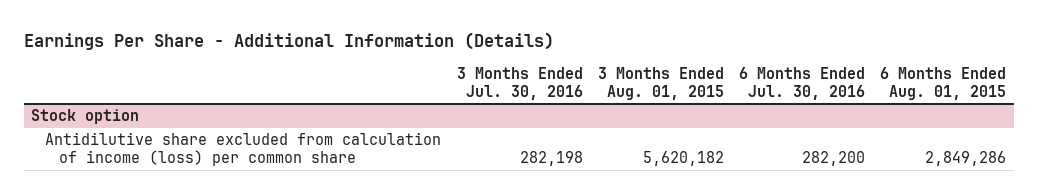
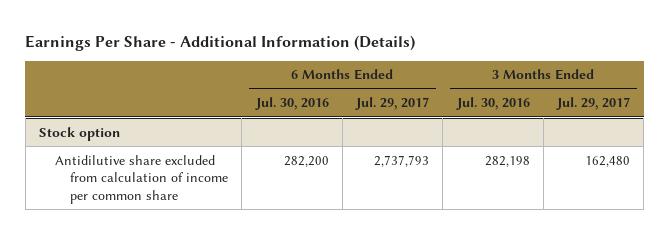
[597,67,724,101] 3 Months Ended Aug. 01, 2015 -> none
[880,67,1007,101] 6 Months Ended Aug. 01, 2015 -> none
none -> [355,97,430,111] Jul. 29, 2017
none -> [556,97,631,111] Jul. 29, 2017
[45,132,442,167] Antidilutive share excluded from calculation of income (loss) per common share -> [54,154,229,204] Antidilutive share excluded from calculation of income per common share

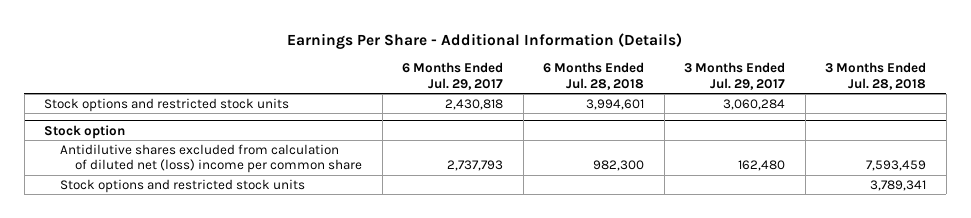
[254,97,329,111] Jul. 30, 2016 -> none
[455,97,530,111] Jul. 30, 2016 -> none
none -> [543,62,645,90] 6 Months Ended Jul. 28, 2018
none -> [825,62,927,90] 3 Months Ended Jul. 28, 2018
none -> [44,97,290,112] Stock options and restricted stock units
[54,154,229,204] Antidilutive share excluded from calculation of income per common share -> [59,143,363,174] Antidilutive shares excluded from calculation of diluted net (loss) income per common share
none -> [59,178,305,193] Stock options and restricted stock units

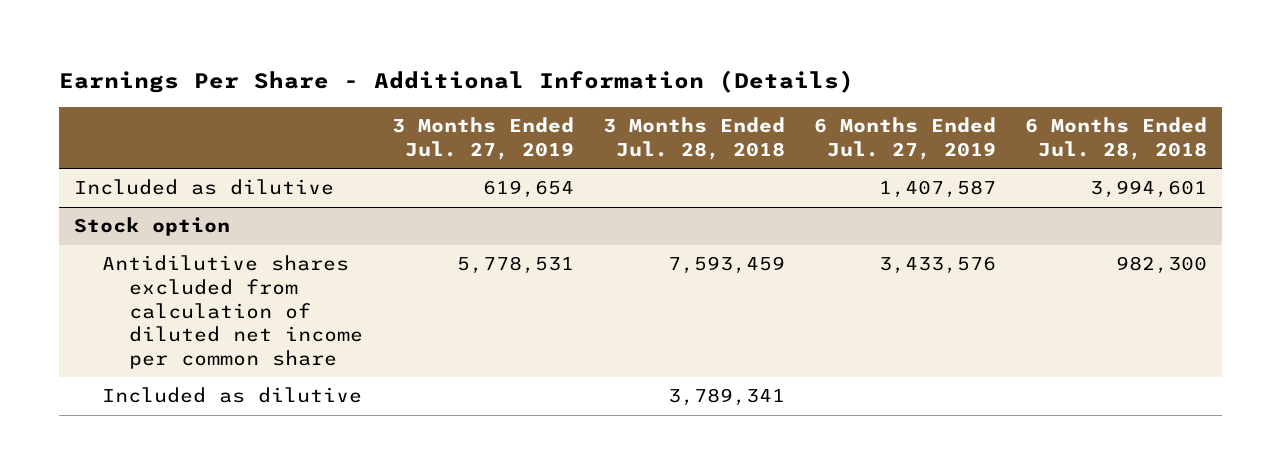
[402,62,504,90] 6 Months Ended Jul. 29, 2017 -> none
[684,62,786,90] 3 Months Ended Jul. 29, 2017 -> none
none -> [392,116,575,160] 3 Months Ended Jul. 27, 2019
none -> [814,116,997,160] 6 Months Ended Jul. 27, 2019
[44,97,290,112] Stock options and restricted stock units -> [73,179,334,196] Included as dilutive
[59,143,363,174] Antidilutive shares excluded from calculation of diluted net (loss) income per common share -> [101,255,364,369] Antidilutive shares excluded from calculation of diluted net income per common share
[59,178,305,193] Stock options and restricted stock units -> [101,387,362,404] Included as dilutive

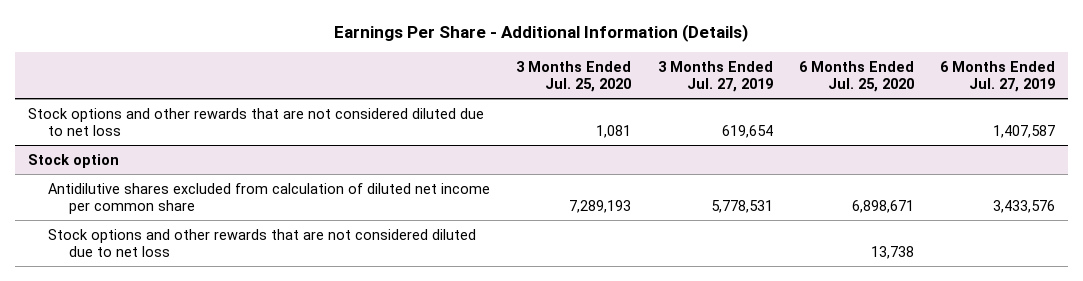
[603,116,786,160] 3 Months Ended Jul. 28, 2018 -> none
[1025,116,1208,160] 6 Months Ended Jul. 28, 2018 -> none
none -> [516,60,632,93] 3 Months Ended Jul. 25, 2020
none -> [798,60,914,93] 6 Months Ended Jul. 25, 2020
[73,179,334,196] Included as dilutive -> [27,107,484,137] Stock options and other rewards that are not considered diluted due to net loss
[101,387,362,404] Included as dilutive -> [48,228,477,258] Stock options and other rewards that are not considered diluted due to net loss

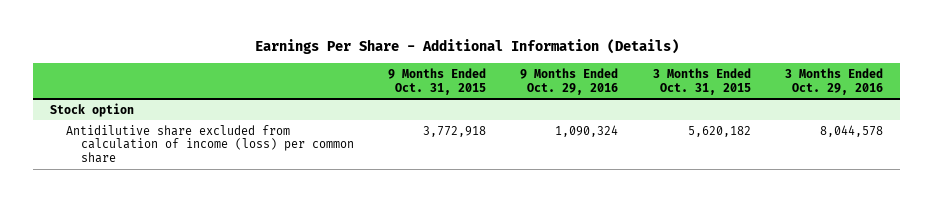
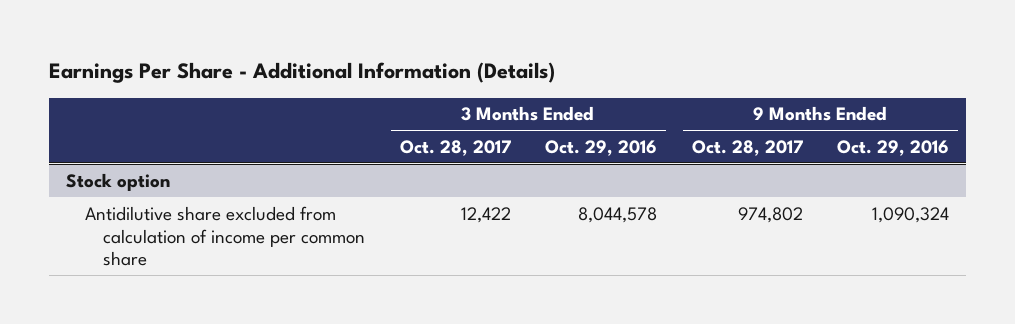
[388,67,487,95] 9 Months Ended Oct. 31, 2015 -> none
[652,67,751,95] 3 Months Ended Oct. 31, 2015 -> none
none -> [399,139,511,156] Oct. 28, 2017
none -> [691,139,803,156] Oct. 28, 2017
[65,124,355,164] Antidilutive share excluded from calculation of income (loss) per common share -> [84,205,366,267] Antidilutive share excluded from calculation of income per common share

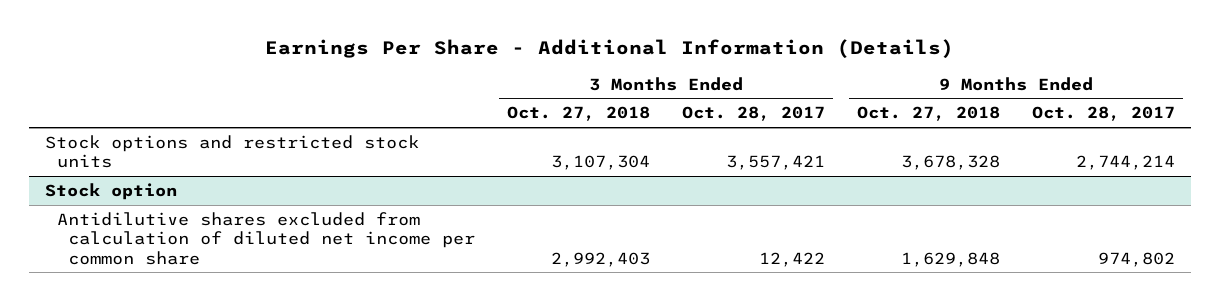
[545,139,658,156] Oct. 29, 2016 -> none
[836,139,949,156] Oct. 29, 2016 -> none
none -> [507,106,651,122] Oct. 27, 2018
none -> [857,106,1001,122] Oct. 27, 2018
none -> [45,134,420,169] Stock options and restricted stock units
[84,205,366,267] Antidilutive share excluded from calculation of income per common share -> [56,211,475,265] Antidilutive shares excluded from calculation of diluted net income per common share

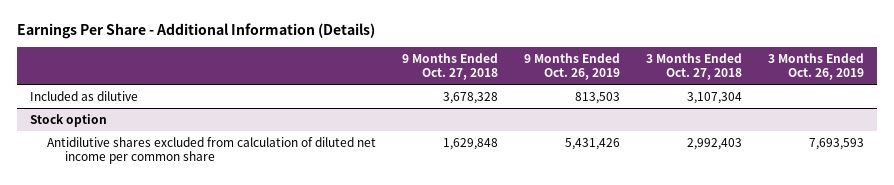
[682,106,826,122] Oct. 28, 2017 -> none
[1032,106,1176,122] Oct. 28, 2017 -> none
none -> [524,53,621,81] 9 Months Ended Oct. 26, 2019
none -> [768,53,865,81] 3 Months Ended Oct. 26, 2019
[45,134,420,169] Stock options and restricted stock units -> [29,90,138,101] Included as dilutive

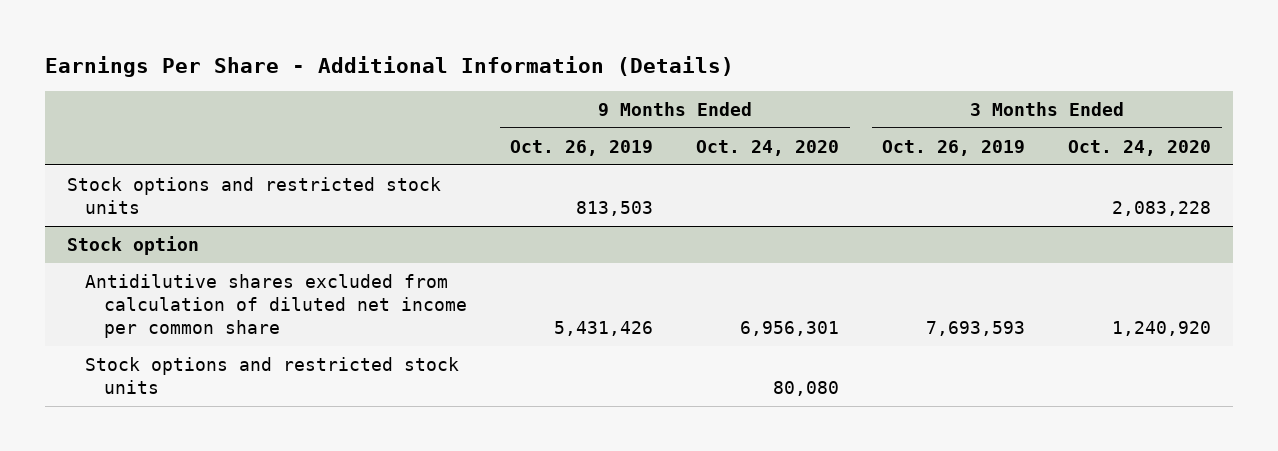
[402,53,499,81] 9 Months Ended Oct. 27, 2018 -> none
[646,53,743,81] 3 Months Ended Oct. 27, 2018 -> none
none -> [696,139,840,156] Oct. 24, 2020
none -> [1068,139,1212,156] Oct. 24, 2020
[29,90,138,101] Included as dilutive -> [66,176,441,214] Stock options and restricted stock units
none -> [85,356,460,394] Stock options and restricted stock units

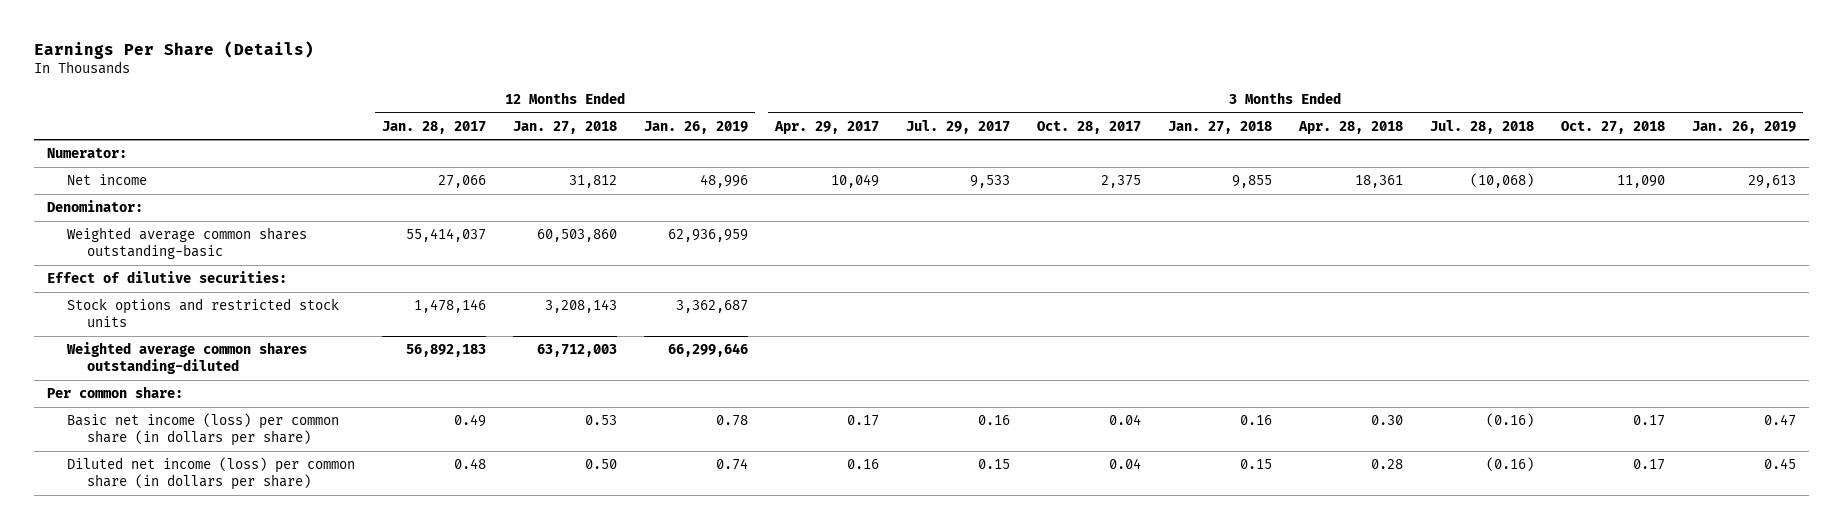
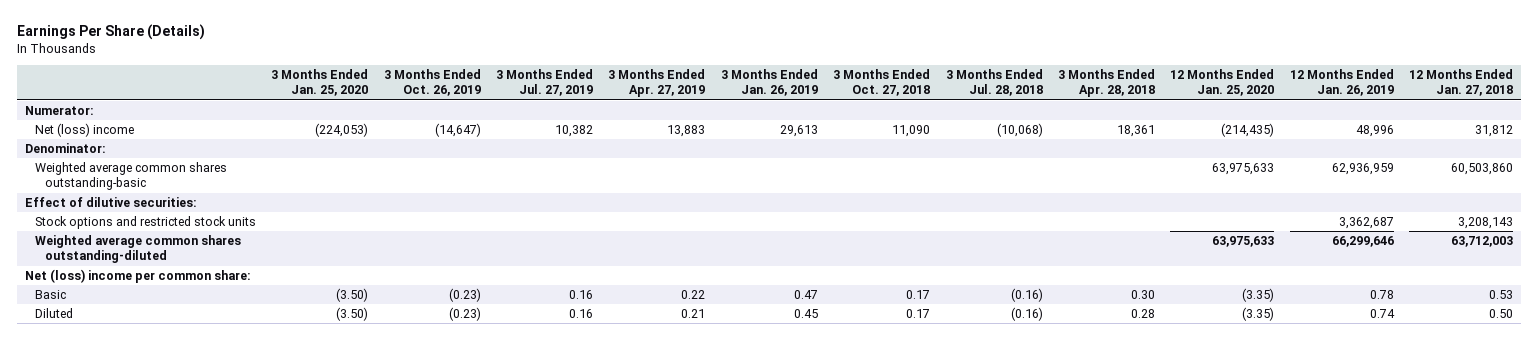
[382,120,487,134] Jan. 28, 2017 -> none
[774,120,880,134] Apr. 29, 2017 -> none
[906,119,1011,134] Jul. 29, 2017 -> none
[1037,120,1142,134] Oct. 28, 2017 -> none
[1168,120,1273,134] Jan. 27, 2018 -> none
none -> [271,68,369,97] 3 Months Ended Jan. 25, 2020
none -> [383,68,481,97] 3 Months Ended Oct. 26, 2019
none -> [495,68,593,97] 3 Months Ended Jul. 27, 2019
none -> [608,68,706,98] 3 Months Ended Apr. 27, 2019
none -> [1170,68,1275,97] 12 Months Ended Jan. 25, 2020
[67,173,148,185] Net income -> [34,122,134,137] Net (loss) income
[47,385,184,398] Per common share: -> [24,268,251,283] Net (loss) income per common share:
[67,412,340,447] Basic net income (loss) per common share (in dollars per share) -> [34,289,66,299] Basic
[67,456,356,491] Diluted net income (loss) per common share (in dollars per share) -> [34,307,73,318] Diluted

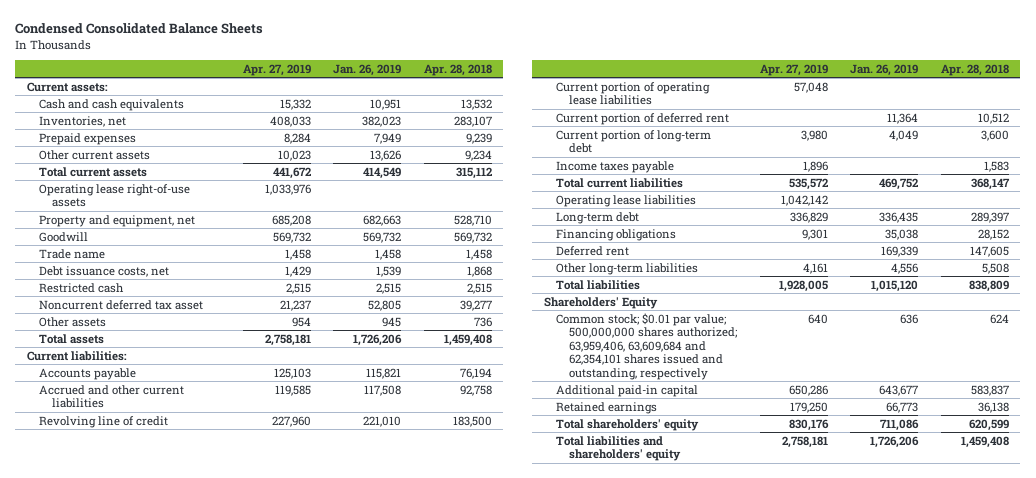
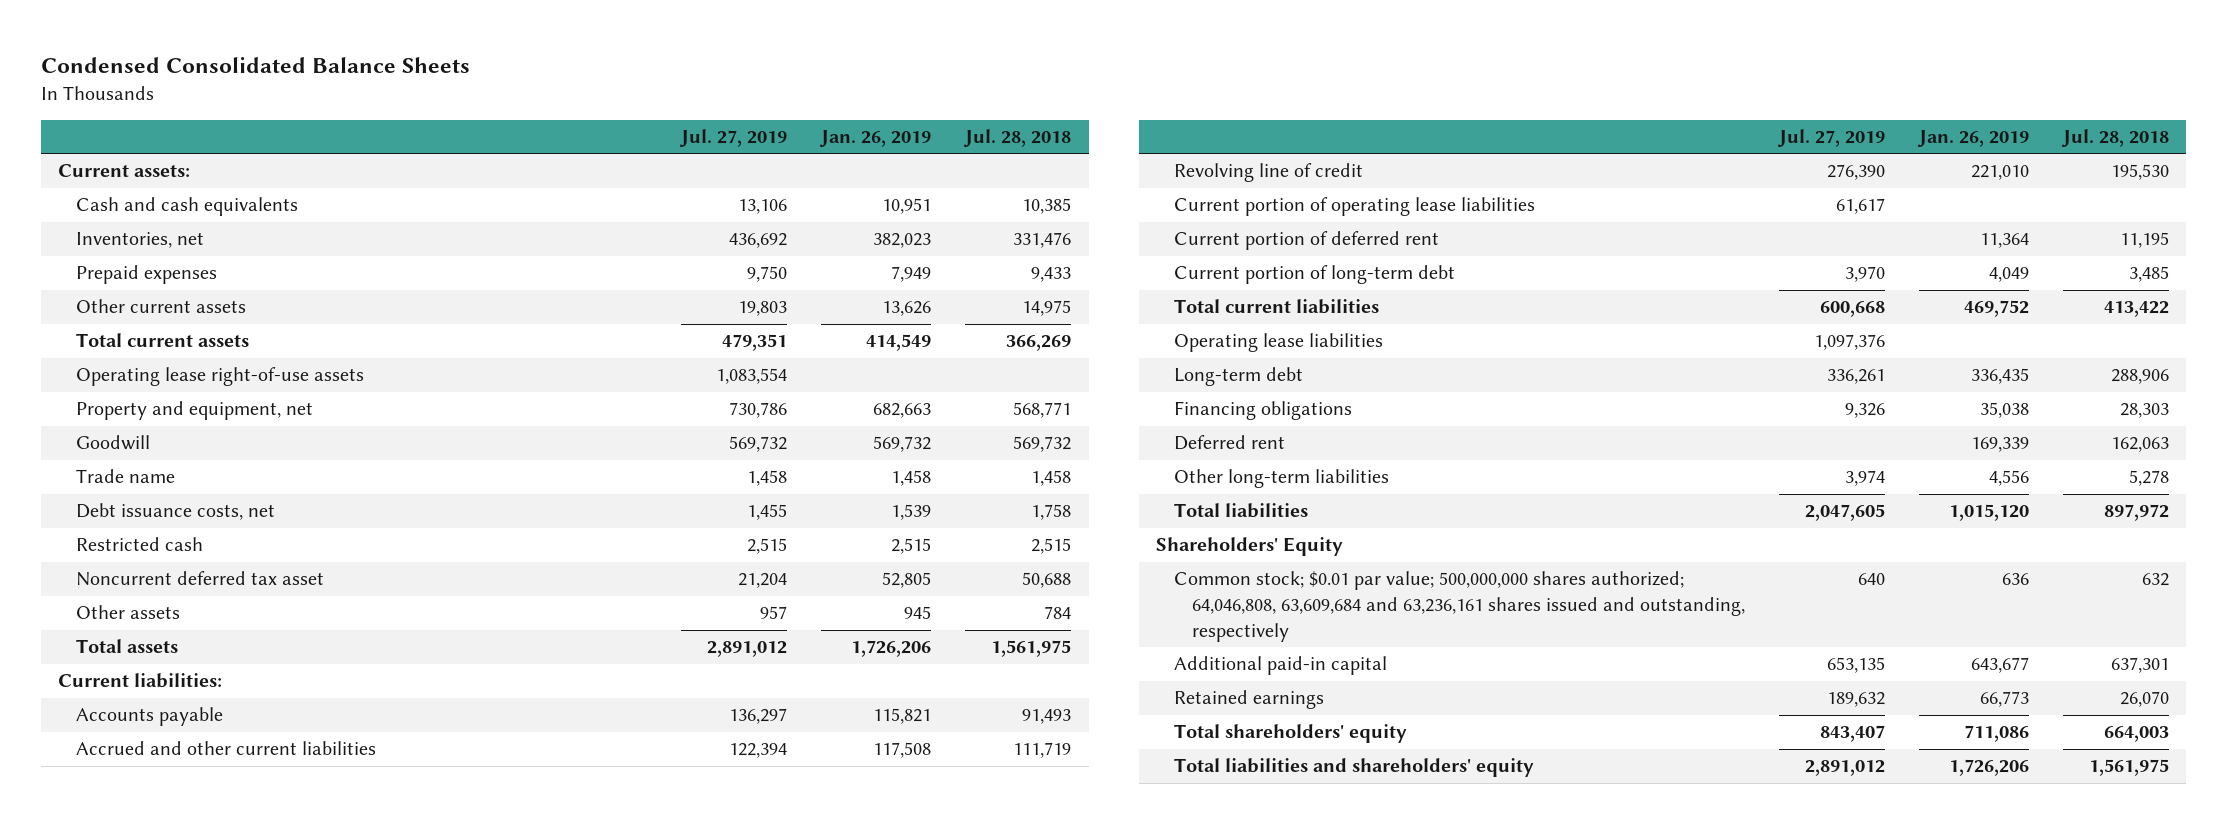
[242,63,311,76] Apr. 27, 2019 -> none
[424,63,493,76] Apr. 28, 2018 -> none
none -> [679,129,788,148] Jul. 27, 2019
none -> [963,129,1072,148] Jul. 28, 2018
[556,160,675,173] Income taxes payable -> none
[556,312,738,381] Common stock; $0.01 par value; 500,000,000 shares authorized; 63,959,406, 63,609,684 and 62,354,101 shares issued and outstanding, respectively -> [1173,571,1745,642] Common stock; $0.01 par value; 500,000,000 shares authorized; 64,046,808, 63,609,684 and 63,236,161 shares issued and outstanding, respectively

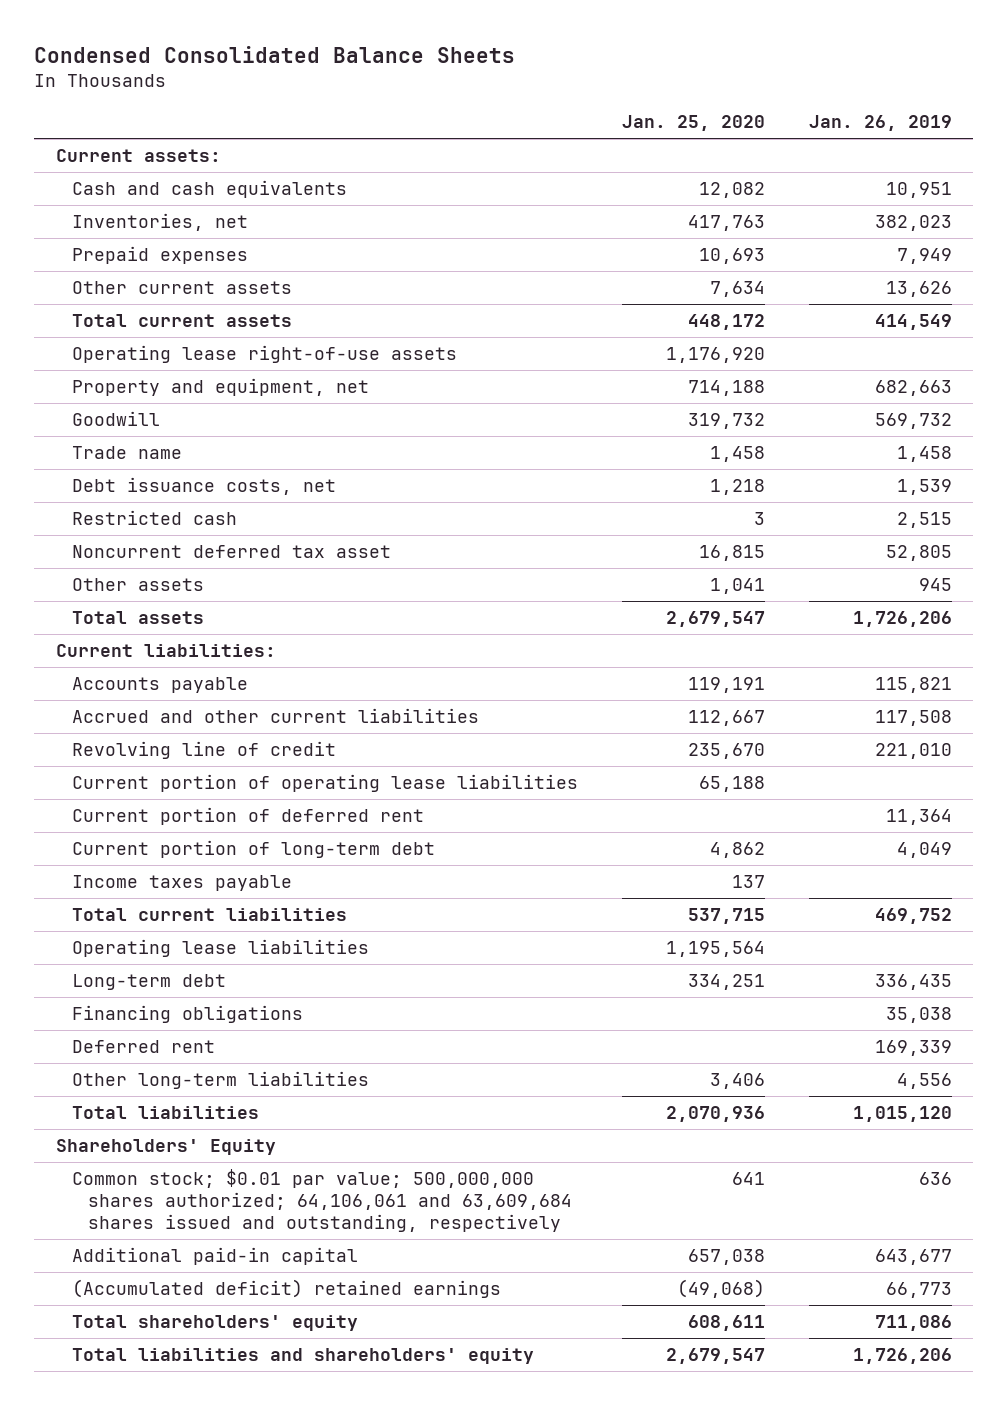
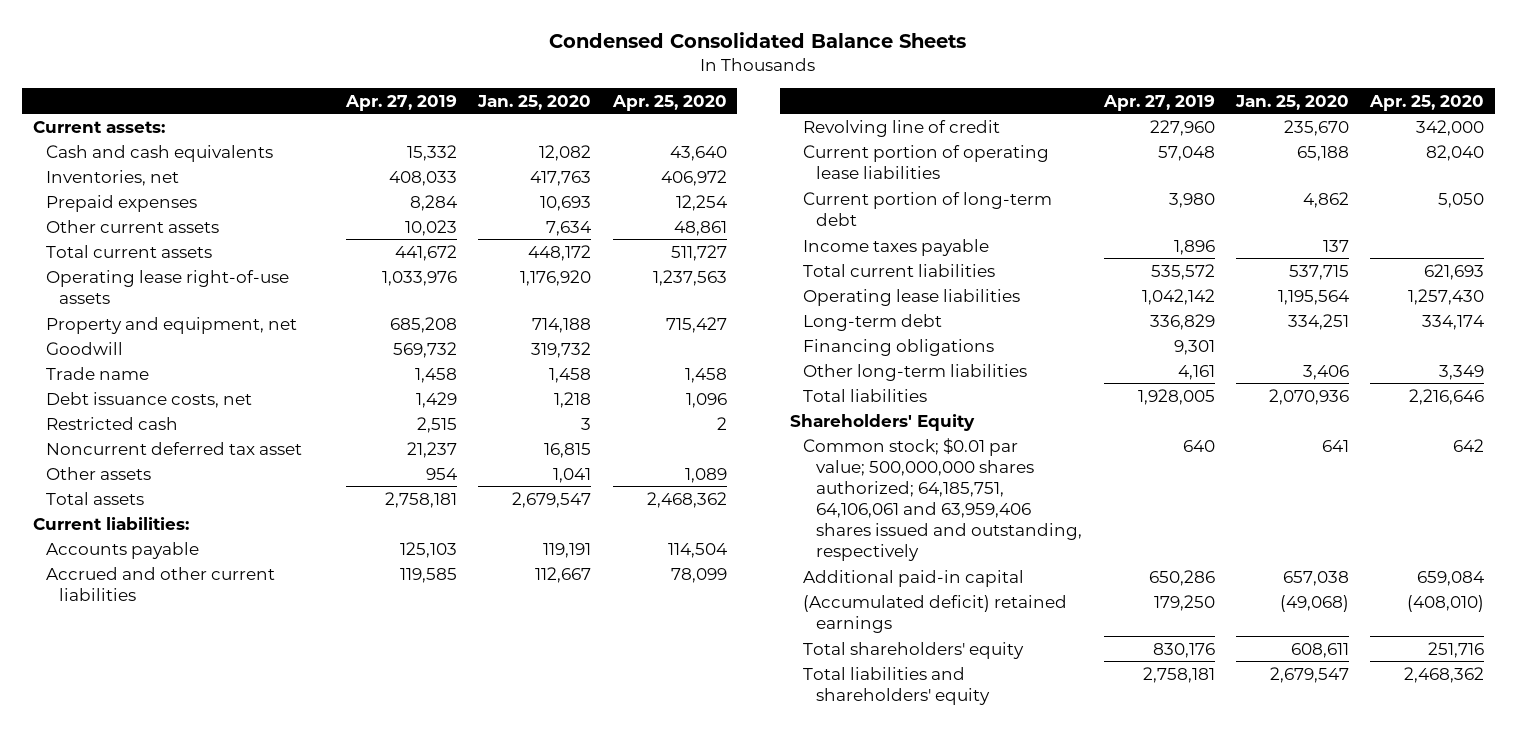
[808,115,952,132] Jan. 26, 2019 -> none
none -> [345,94,458,111] Apr. 27, 2019
none -> [611,94,727,111] Apr. 25, 2020
[72,807,425,826] Current portion of deferred rent -> none
[72,1040,216,1054] Deferred rent -> none
[72,1169,573,1233] Common stock; $0.01 par value; 500,000,000 shares authorized; 64,106,061 and 63,609,684 shares issued and outstanding, respectively -> [803,437,1083,562] Common stock; $0.01 par value; 500,000,000 shares authorized; 64,185,751, 64,106,061 and 63,959,406 shares issued and outstanding, respectively

